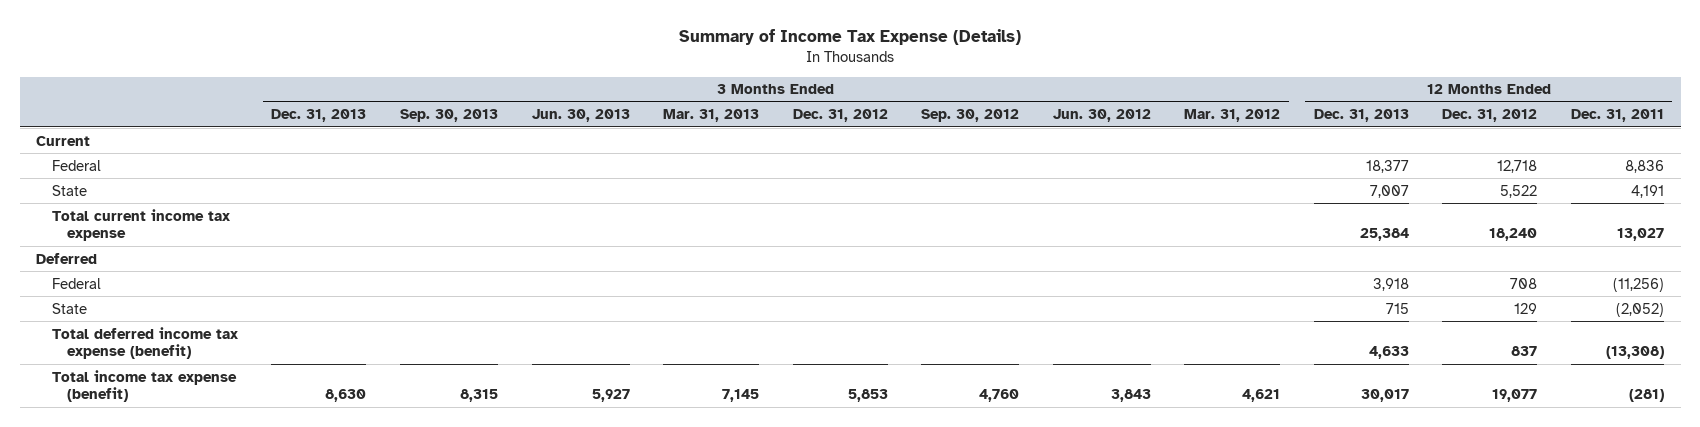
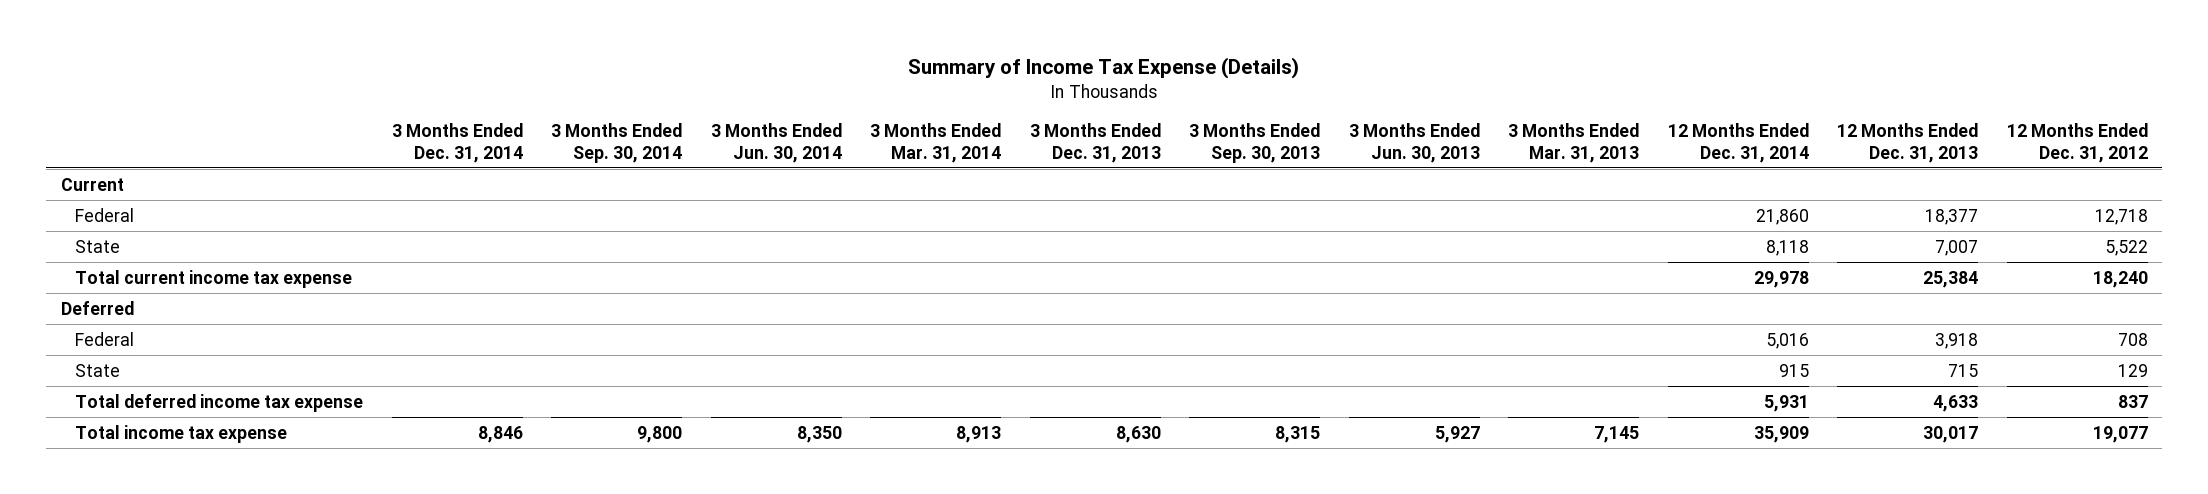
[792,109,888,123] Dec. 31, 2012 -> none
[921,109,1020,123] Sep. 30, 2012 -> none
[1052,109,1151,123] Jun. 30, 2012 -> none
[1184,109,1281,123] Mar. 31, 2012 -> none
[1570,109,1664,123] Dec. 31, 2011 -> none
none -> [391,123,523,163] 3 Months Ended Dec. 31, 2014
none -> [551,123,683,163] 3 Months Ended Sep. 30, 2014
none -> [710,123,842,163] 3 Months Ended Jun. 30, 2014
none -> [870,123,1002,163] 3 Months Ended Mar. 31, 2014
none -> [1667,123,1809,163] 12 Months Ended Dec. 31, 2014
[51,326,238,360] Total deferred income tax expense (benefit) -> [75,393,364,412] Total deferred income tax expense
[51,369,237,403] Total income tax expense (benefit) -> [75,424,288,443] Total income tax expense

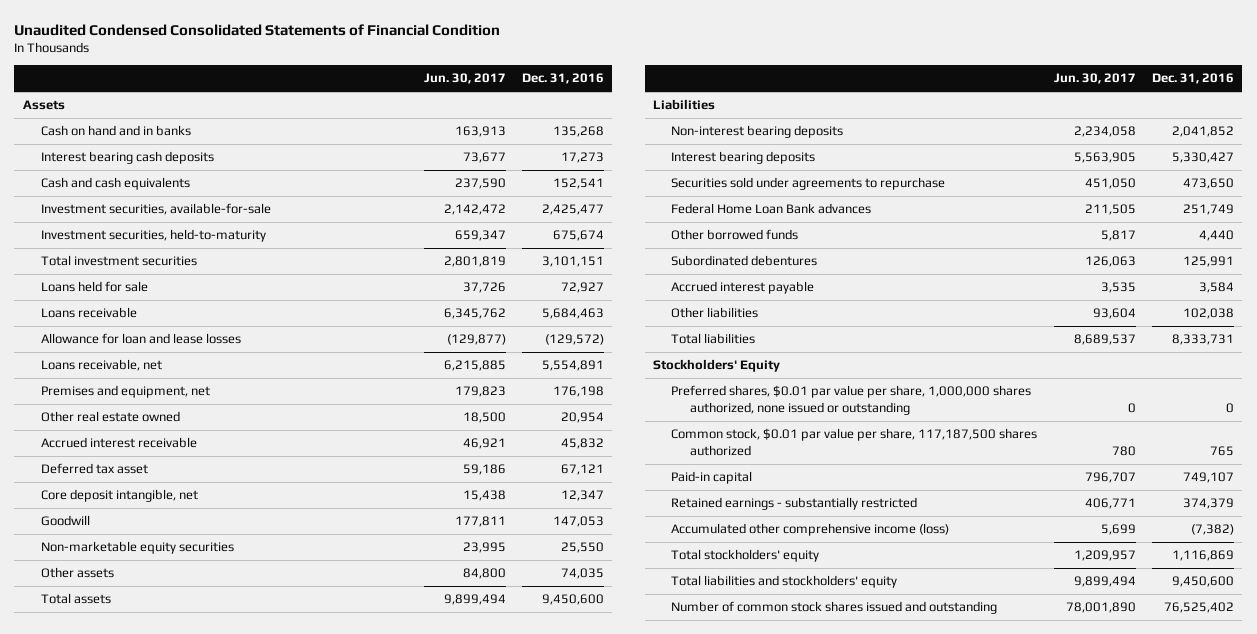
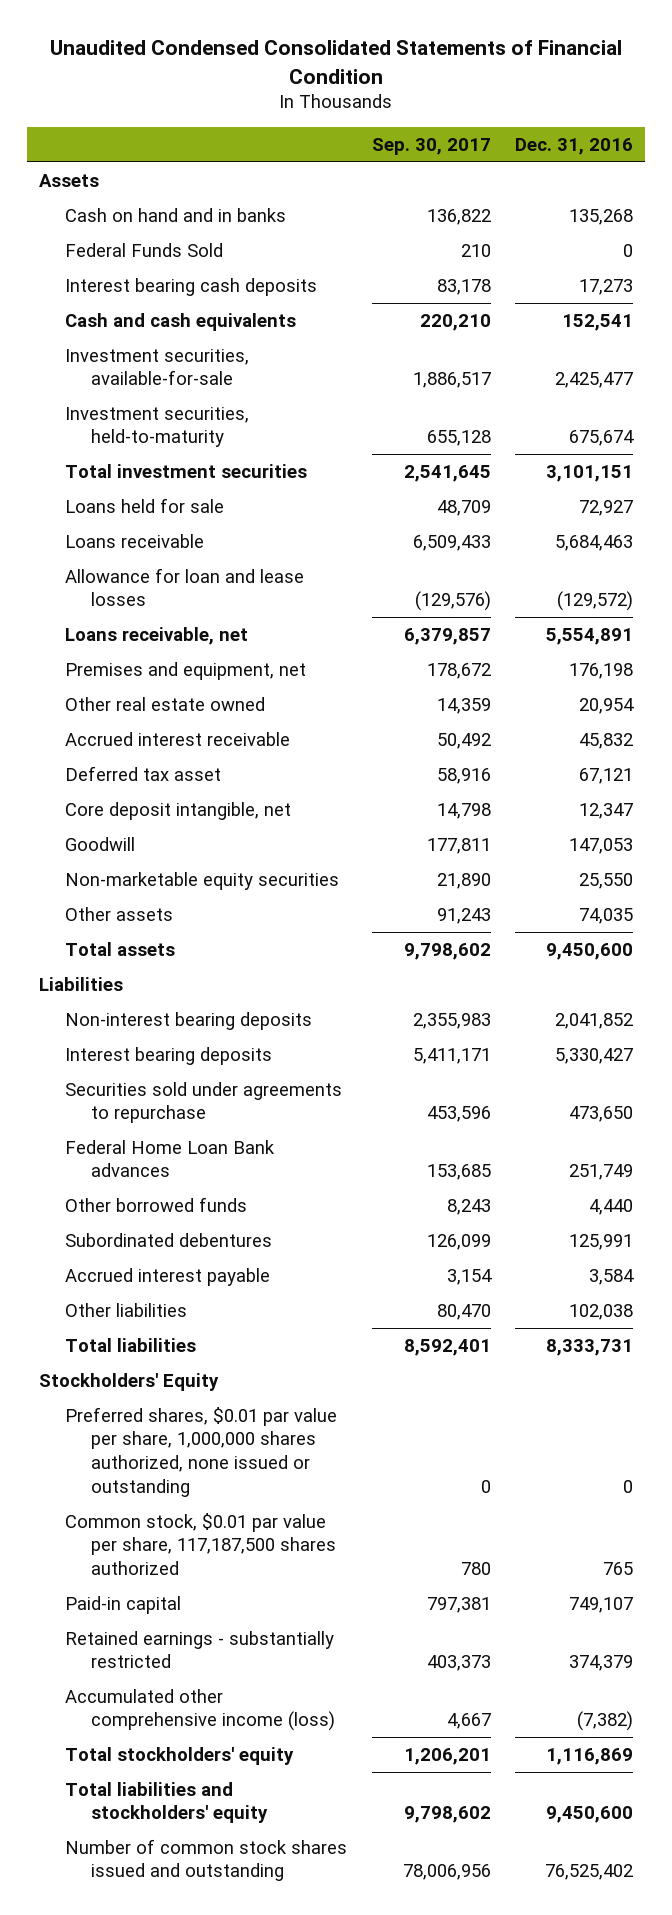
[423,73,506,85] Jun. 30, 2017 -> none
none -> [371,137,491,155] Sep. 30, 2017
none -> [65,242,224,257] Federal Funds Sold

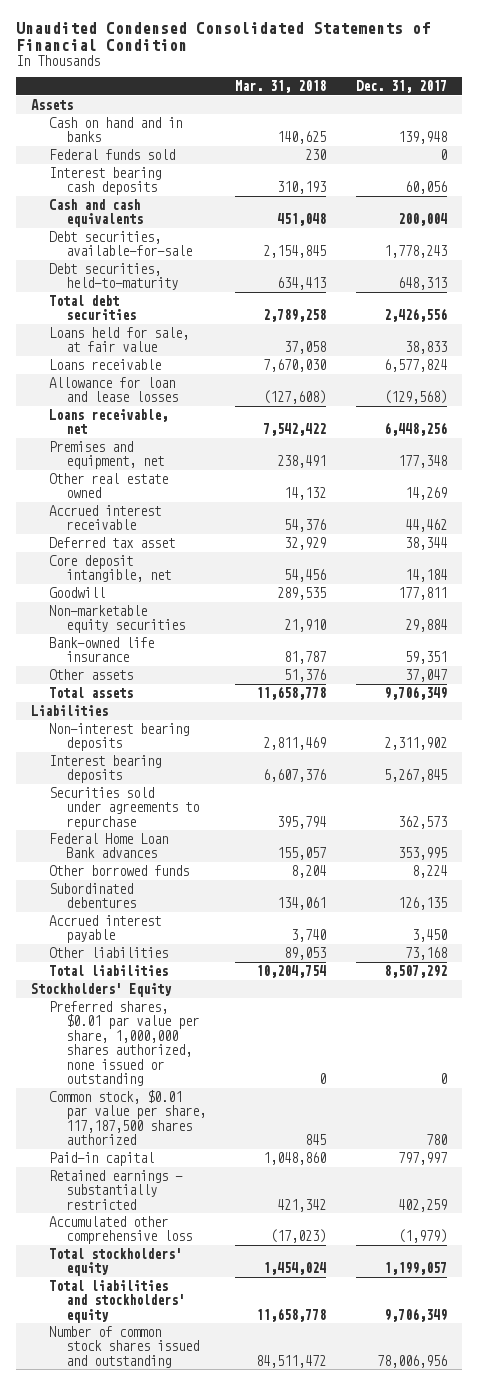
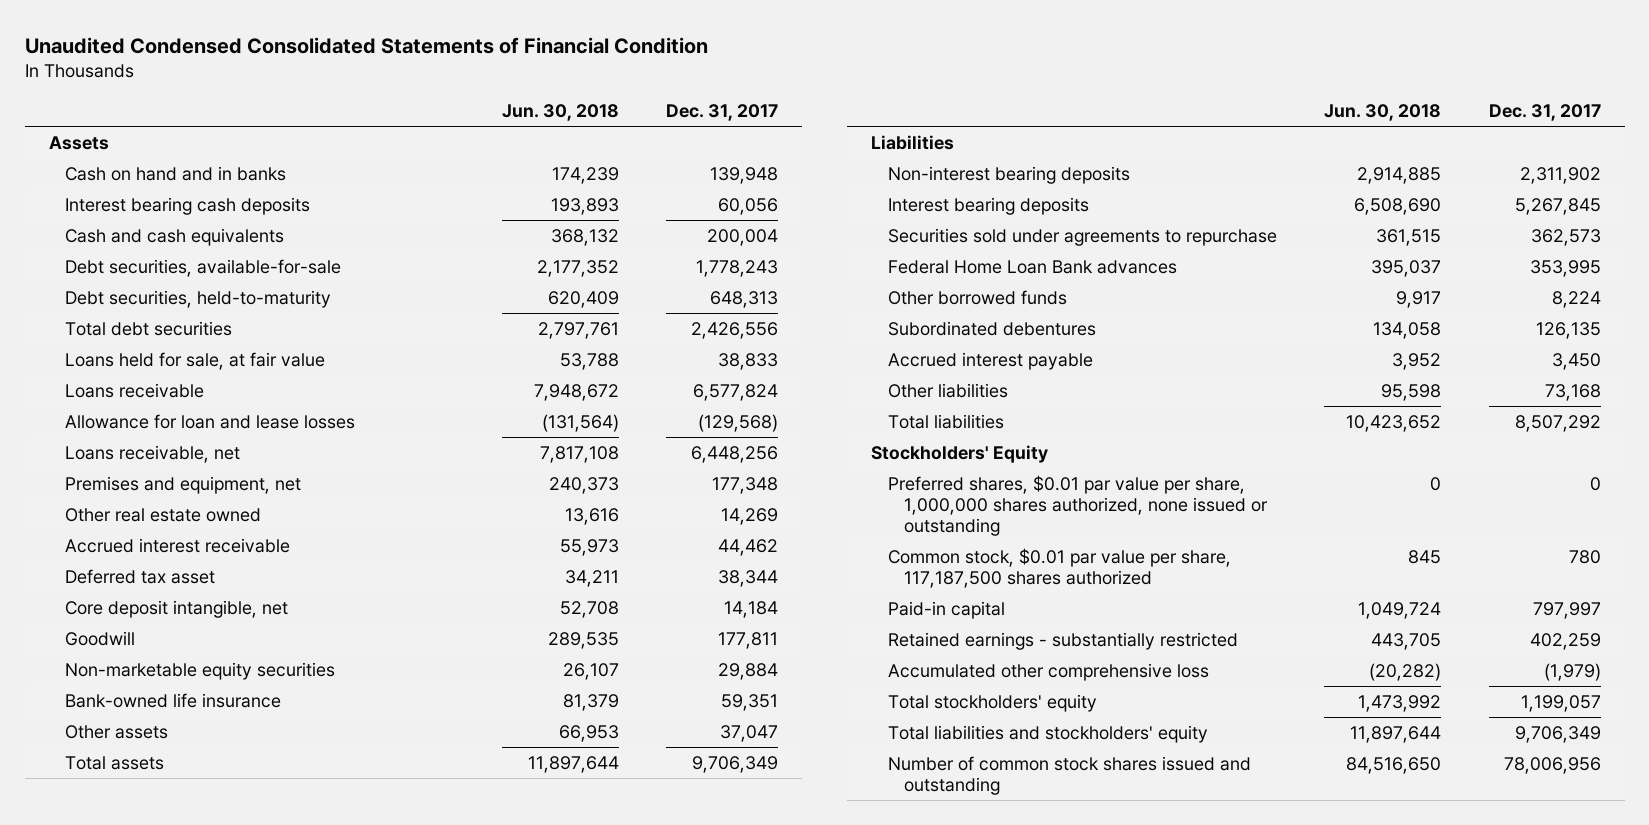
[235,80,327,94] Mar. 31, 2018 -> none
none -> [501,103,619,121] Jun. 30, 2018
[48,148,175,160] Federal funds sold -> none

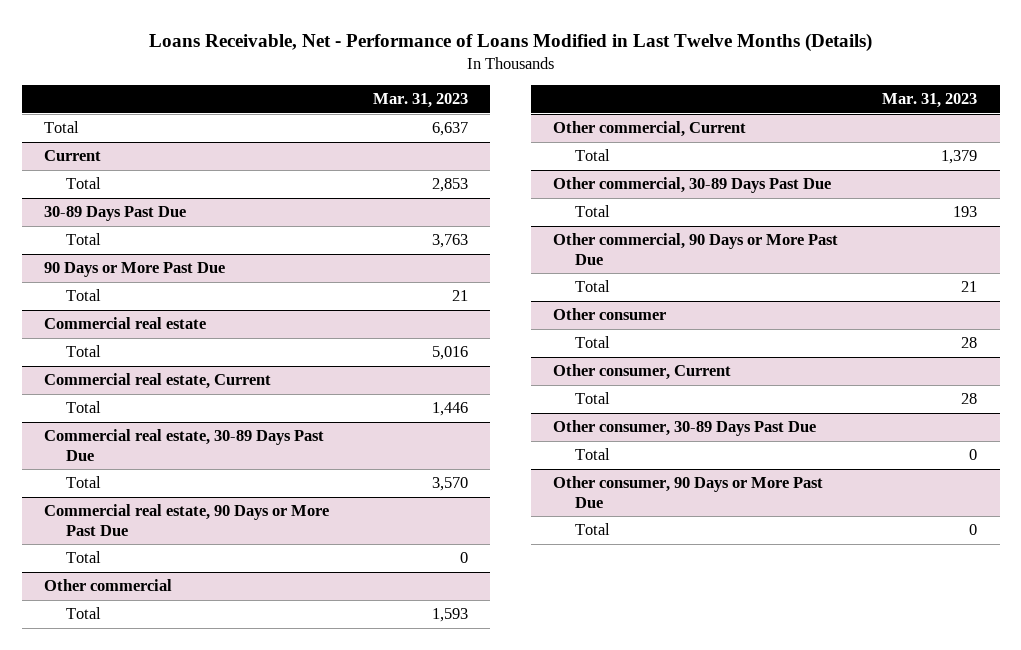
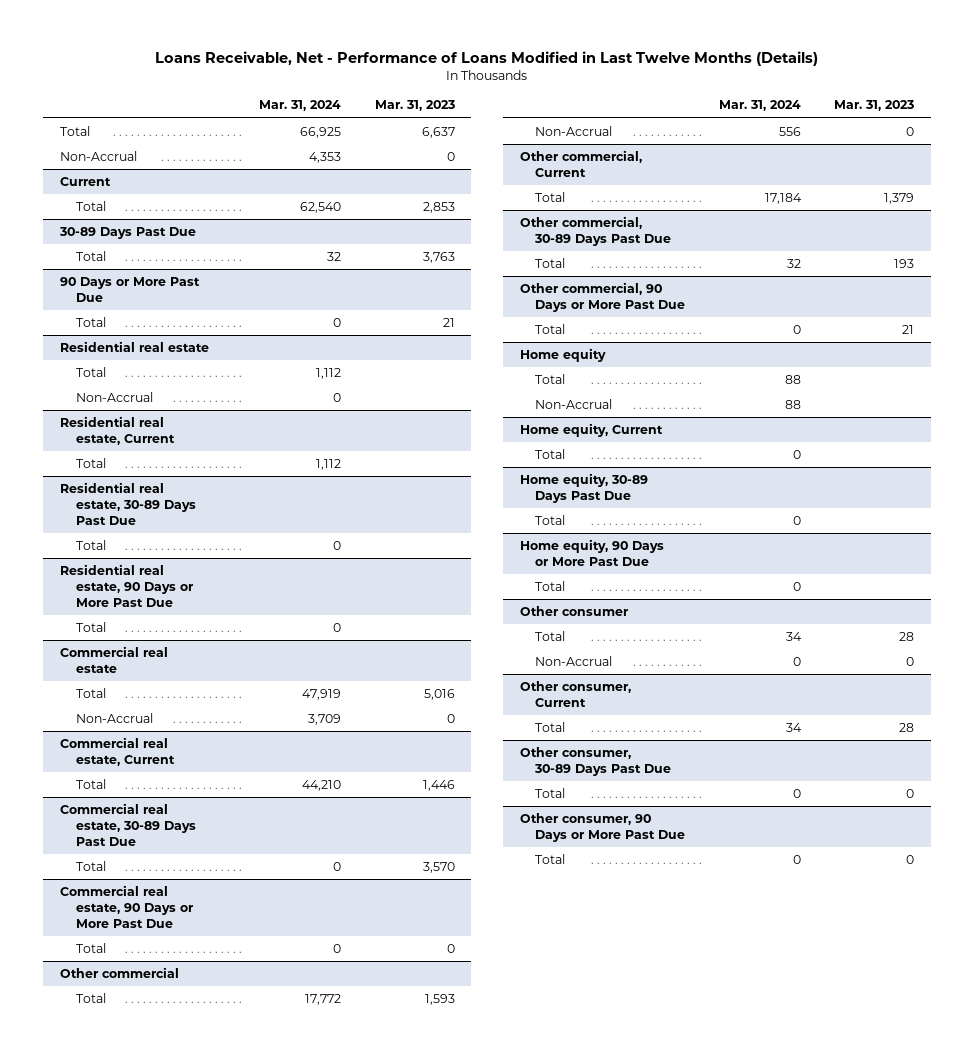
none -> [259,100,342,112] Mar. 31, 2024
none -> [59,151,137,162] Non-Accrual
none -> [59,341,209,353] Residential real estate
none -> [75,367,106,378] Total
none -> [75,392,153,403] Non-Accrual
none -> [59,416,175,445] Residential real estate, Current
none -> [75,458,106,469] Total
none -> [59,482,196,525] Residential real estate, 30-89 Days Past Due
none -> [75,540,106,551] Total
none -> [59,564,194,607] Residential real estate, 90 Days or More Past Due
none -> [75,622,106,633] Total
none -> [75,713,153,724] Non-Accrual
none -> [535,126,613,137] Non-Accrual
none -> [519,348,606,363] Home equity
none -> [535,374,566,385] Total
none -> [535,399,613,410] Non-Accrual
none -> [519,423,663,438] Home equity, Current
none -> [535,449,566,460] Total
none -> [519,473,648,503] Home equity, 30-89 Days Past Due
none -> [535,515,566,526] Total
none -> [519,539,664,566] Home equity, 90 Days or More Past Due
none -> [535,581,566,592] Total
none -> [535,656,613,667] Non-Accrual

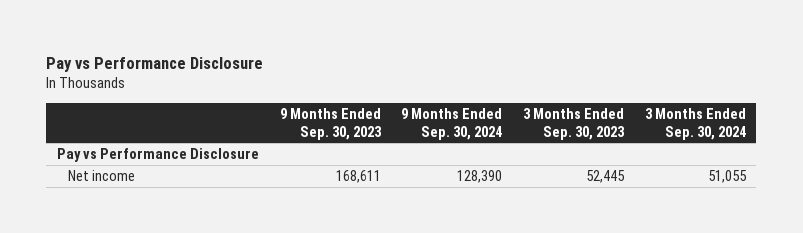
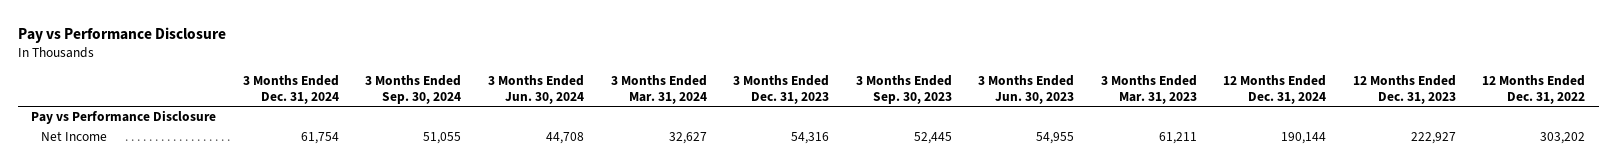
[279,107,382,140] 9 Months Ended Sep. 30, 2023 -> none
[401,107,503,140] 9 Months Ended Sep. 30, 2024 -> none
none -> [242,74,339,104] 3 Months Ended Dec. 31, 2024
none -> [487,74,584,104] 3 Months Ended Jun. 30, 2024
none -> [610,74,707,104] 3 Months Ended Mar. 31, 2024
none -> [733,74,830,104] 3 Months Ended Dec. 31, 2023
none -> [978,74,1075,104] 3 Months Ended Jun. 30, 2023
none -> [1100,74,1197,104] 3 Months Ended Mar. 31, 2023
none -> [1223,74,1327,104] 12 Months Ended Dec. 31, 2024
none -> [1352,74,1456,104] 12 Months Ended Dec. 31, 2023
none -> [1482,74,1586,104] 12 Months Ended Dec. 31, 2022
[68,170,136,182] Net income -> [40,131,107,142] Net Income

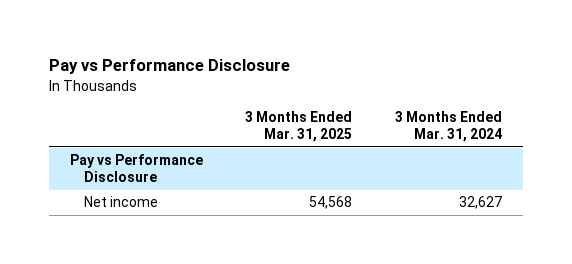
[242,74,339,104] 3 Months Ended Dec. 31, 2024 -> none
[365,74,462,104] 3 Months Ended Sep. 30, 2024 -> none
[487,74,584,104] 3 Months Ended Jun. 30, 2024 -> none
[733,74,830,104] 3 Months Ended Dec. 31, 2023 -> none
[855,74,952,104] 3 Months Ended Sep. 30, 2023 -> none
[978,74,1075,104] 3 Months Ended Jun. 30, 2023 -> none
[1100,74,1197,104] 3 Months Ended Mar. 31, 2023 -> none
[1223,74,1327,104] 12 Months Ended Dec. 31, 2024 -> none
[1352,74,1456,104] 12 Months Ended Dec. 31, 2023 -> none
[1482,74,1586,104] 12 Months Ended Dec. 31, 2022 -> none
none -> [245,111,353,143] 3 Months Ended Mar. 31, 2025
[40,131,107,142] Net Income -> [84,196,159,208] Net income

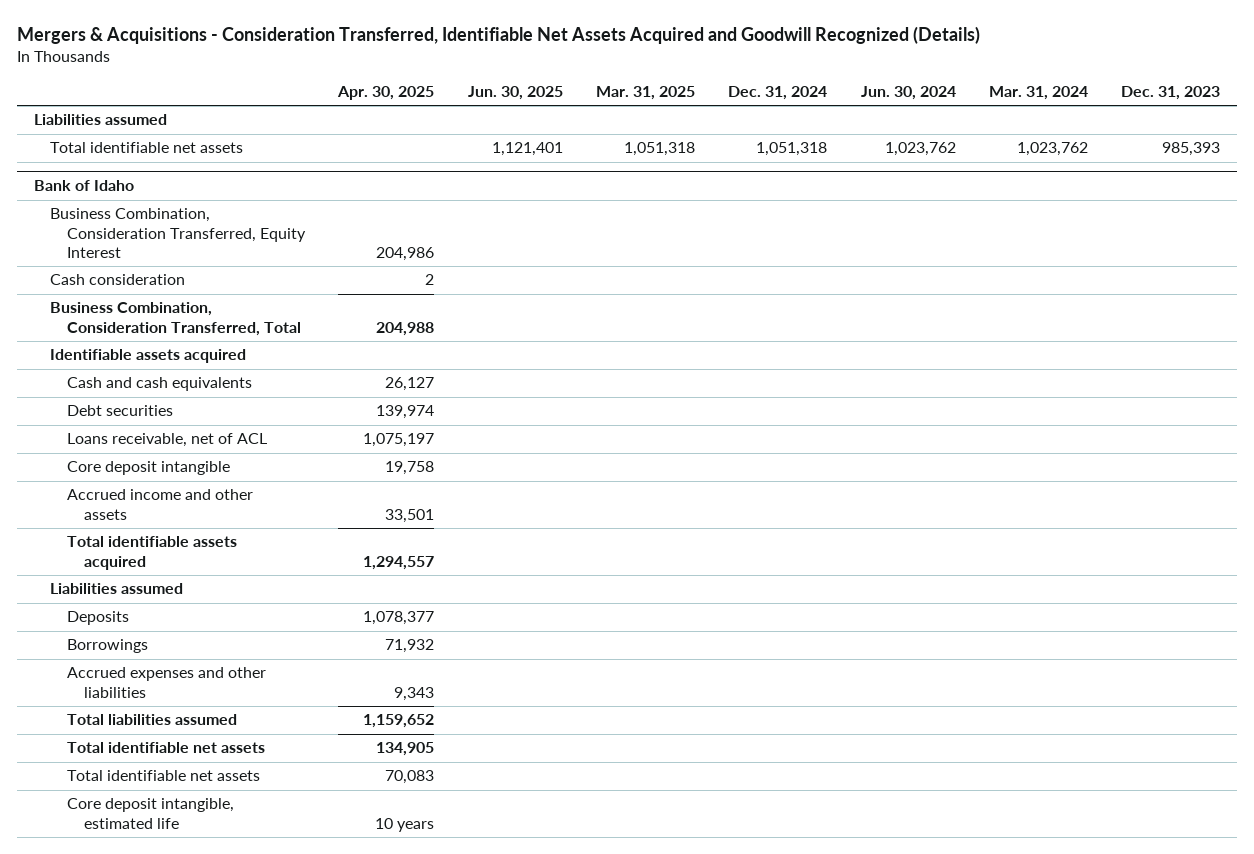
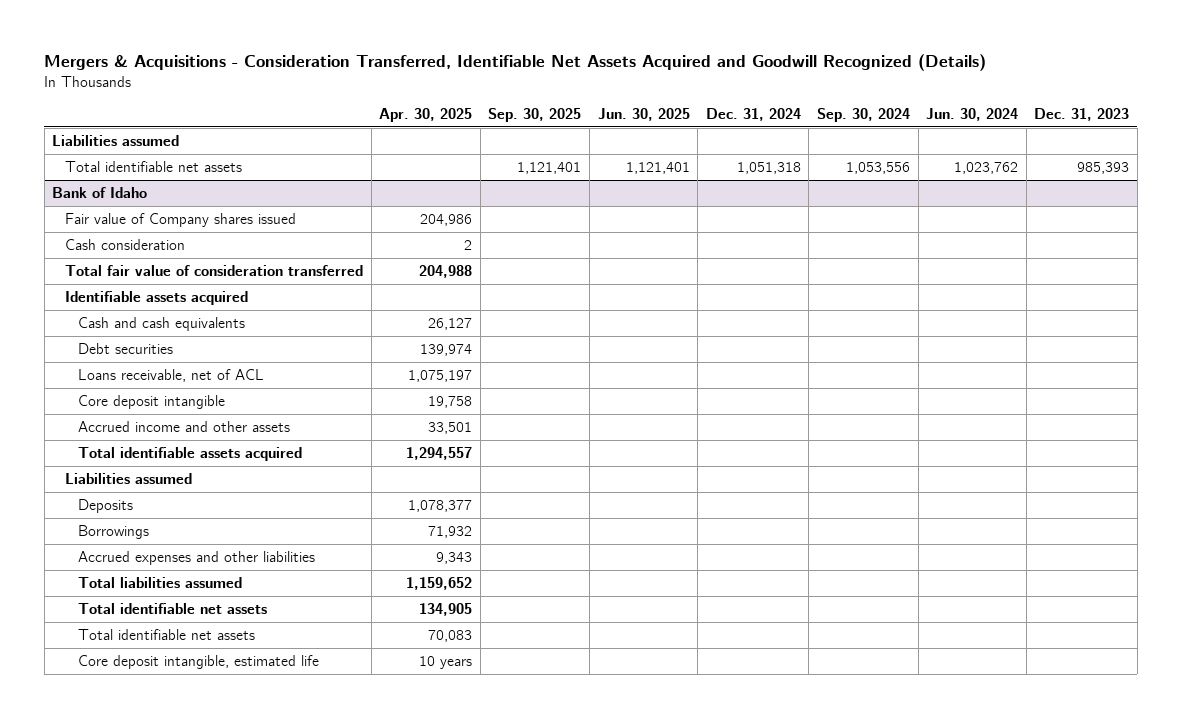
[595,85,695,100] Mar. 31, 2025 -> none
[988,85,1088,100] Mar. 31, 2024 -> none
none -> [488,107,582,122] Sep. 30, 2025
none -> [816,107,910,122] Sep. 30, 2024
[50,208,306,258] Business Combination, Consideration Transferred, Equity Interest -> [64,212,296,227] Fair value of Company shares issued
[50,302,301,336] Business Combination, Consideration Transferred, Total -> [64,264,363,276] Total fair value of consideration transferred

